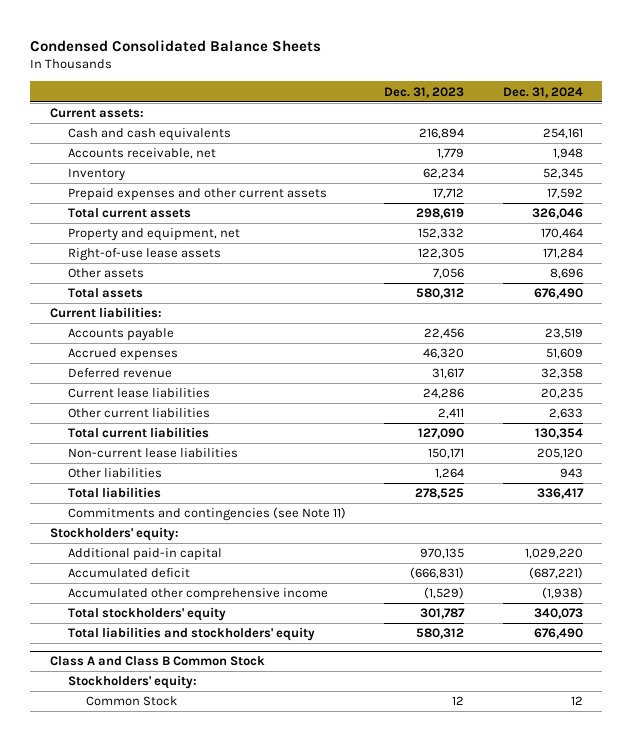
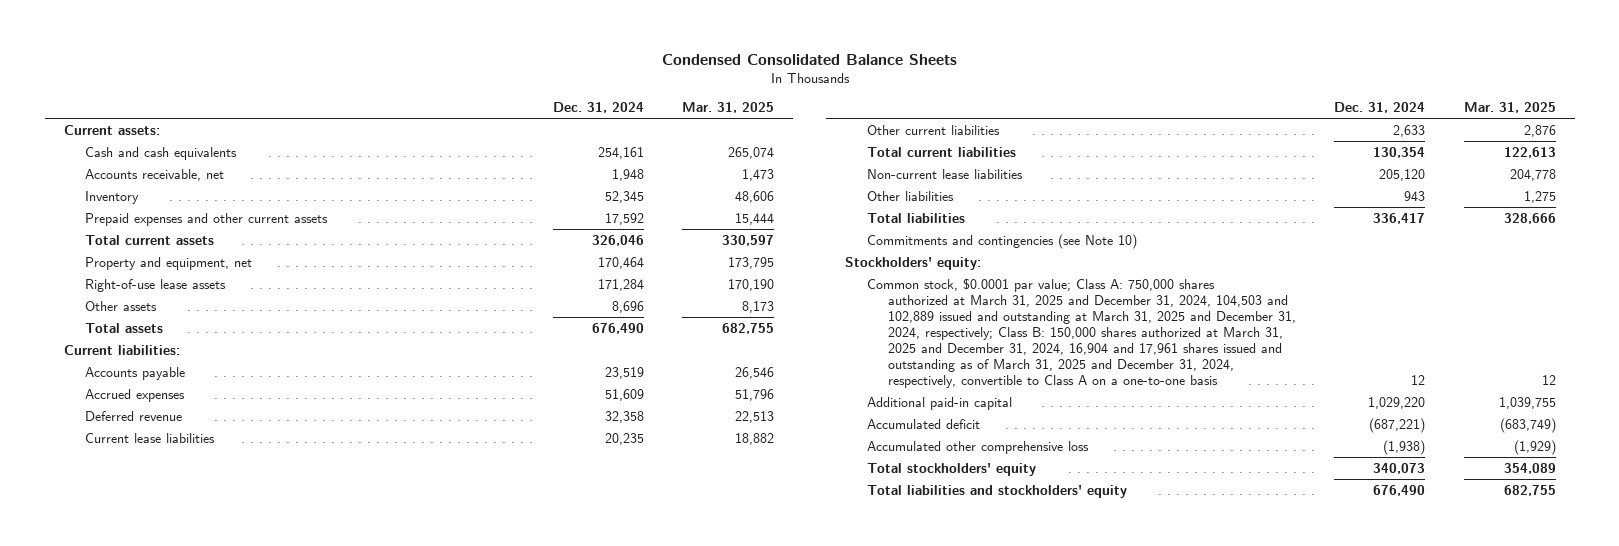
[384,86,465,98] Dec. 31, 2023 -> none
none -> [681,102,774,114] Mar. 31, 2025
[67,507,346,522] Commitments and contingencies (see Note 11) -> [866,233,1137,249] Commitments and contingencies (see Note 10)
none -> [866,277,1297,388] Common stock, $0.0001 par value; Class A: 750,000 shares authorized at March 31, 2025 and December 31, 2024, 104,503 and 102,889 issued and outstanding at March 31, 2025 and December 31, 2024, respectively; Class B: 150,000 shares authorized at March 31, 2025 and December 31, 2024, 16,904 and 17,961 shares issued and outstanding as of March 31, 2025 and December 31, 2024, respectively, convertible to Class A on a one-to-one basis
[67,588,328,602] Accumulated other comprehensive income -> [866,440,1089,454] Accumulated other comprehensive loss
[49,656,265,667] Class A and Class B Common Stock -> none
[67,675,197,690] Stockholders' equity: -> none
[85,696,177,707] Common Stock -> none

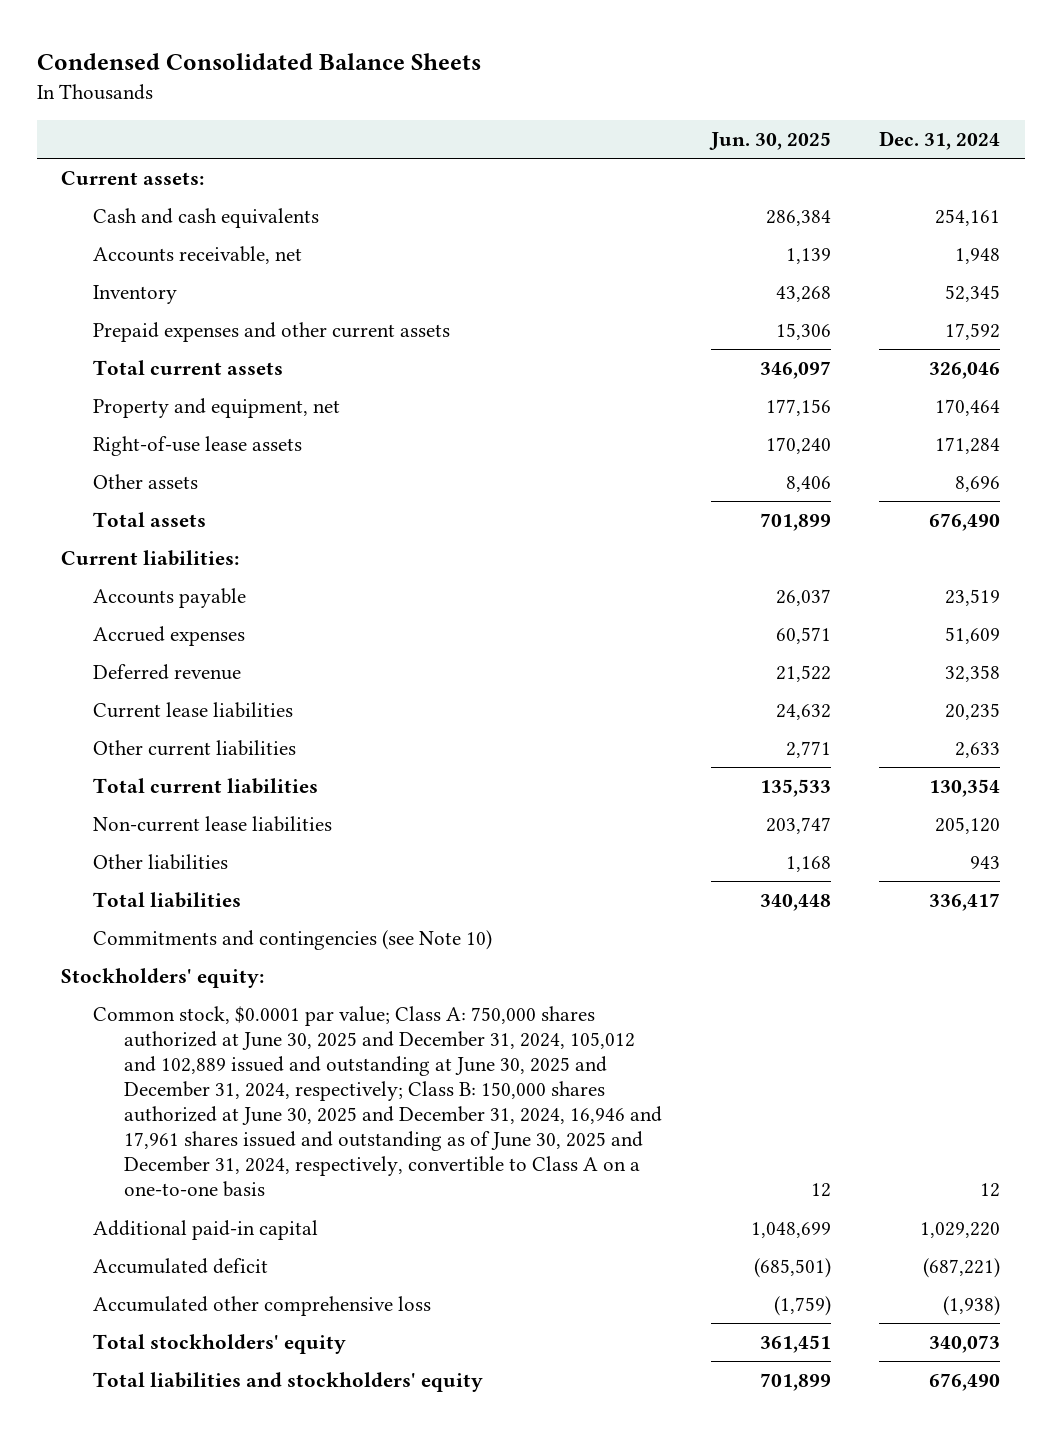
[681,102,774,114] Mar. 31, 2025 -> none
none -> [708,131,831,150] Jun. 30, 2025
[866,277,1297,388] Common stock, $0.0001 par value; Class A: 750,000 shares authorized at March 31, 2025 and December 31, 2024, 104,503 and 102,889 issued and outstanding at March 31, 2025 and December 31, 2024, respectively; Class B: 150,000 shares authorized at March 31, 2025 and December 31, 2024, 16,904 and 17,961 shares issued and outstanding as of March 31, 2025 and December 31, 2024, respectively, convertible to Class A on a one-to-one basis -> [92,1006,663,1198] Common stock, $0.0001 par value; Class A: 750,000 shares authorized at June 30, 2025 and December 31, 2024, 105,012 and 102,889 issued and outstanding at June 30, 2025 and December 31, 2024, respectively; Class B: 150,000 shares authorized at June 30, 2025 and December 31, 2024, 16,946 and 17,961 shares issued and outstanding as of June 30, 2025 and December 31, 2024, respectively, convertible to Class A on a one-to-one basis

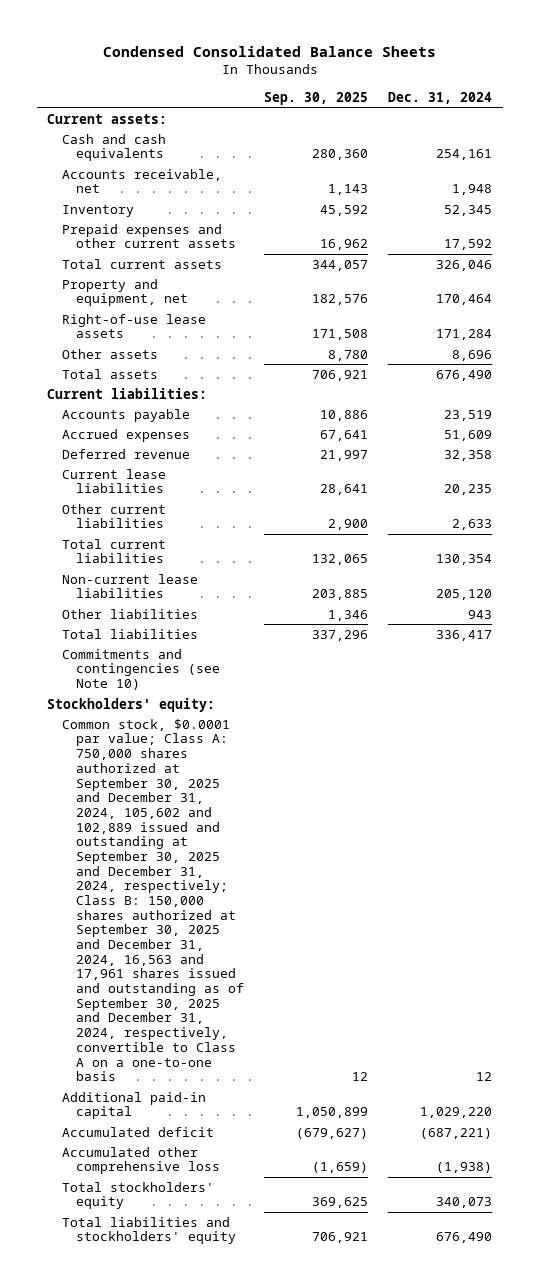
[708,131,831,150] Jun. 30, 2025 -> none
none -> [264,91,369,105] Sep. 30, 2025
[92,1006,663,1198] Common stock, $0.0001 par value; Class A: 750,000 shares authorized at June 30, 2025 and December 31, 2024, 105,012 and 102,889 issued and outstanding at June 30, 2025 and December 31, 2024, respectively; Class B: 150,000 shares authorized at June 30, 2025 and December 31, 2024, 16,946 and 17,961 shares issued and outstanding as of June 30, 2025 and December 31, 2024, respectively, convertible to Class A on a one-to-one basis -> [61,718,245,1082] Common stock, $0.0001 par value; Class A: 750,000 shares authorized at September 30, 2025 and December 31, 2024, 105,602 and 102,889 issued and outstanding at September 30, 2025 and December 31, 2024, respectively; Class B: 150,000 shares authorized at September 30, 2025 and December 31, 2024, 16,563 and 17,961 shares issued and outstanding as of September 30, 2025 and December 31, 2024, respectively, convertible to Class A on a one-to-one basis

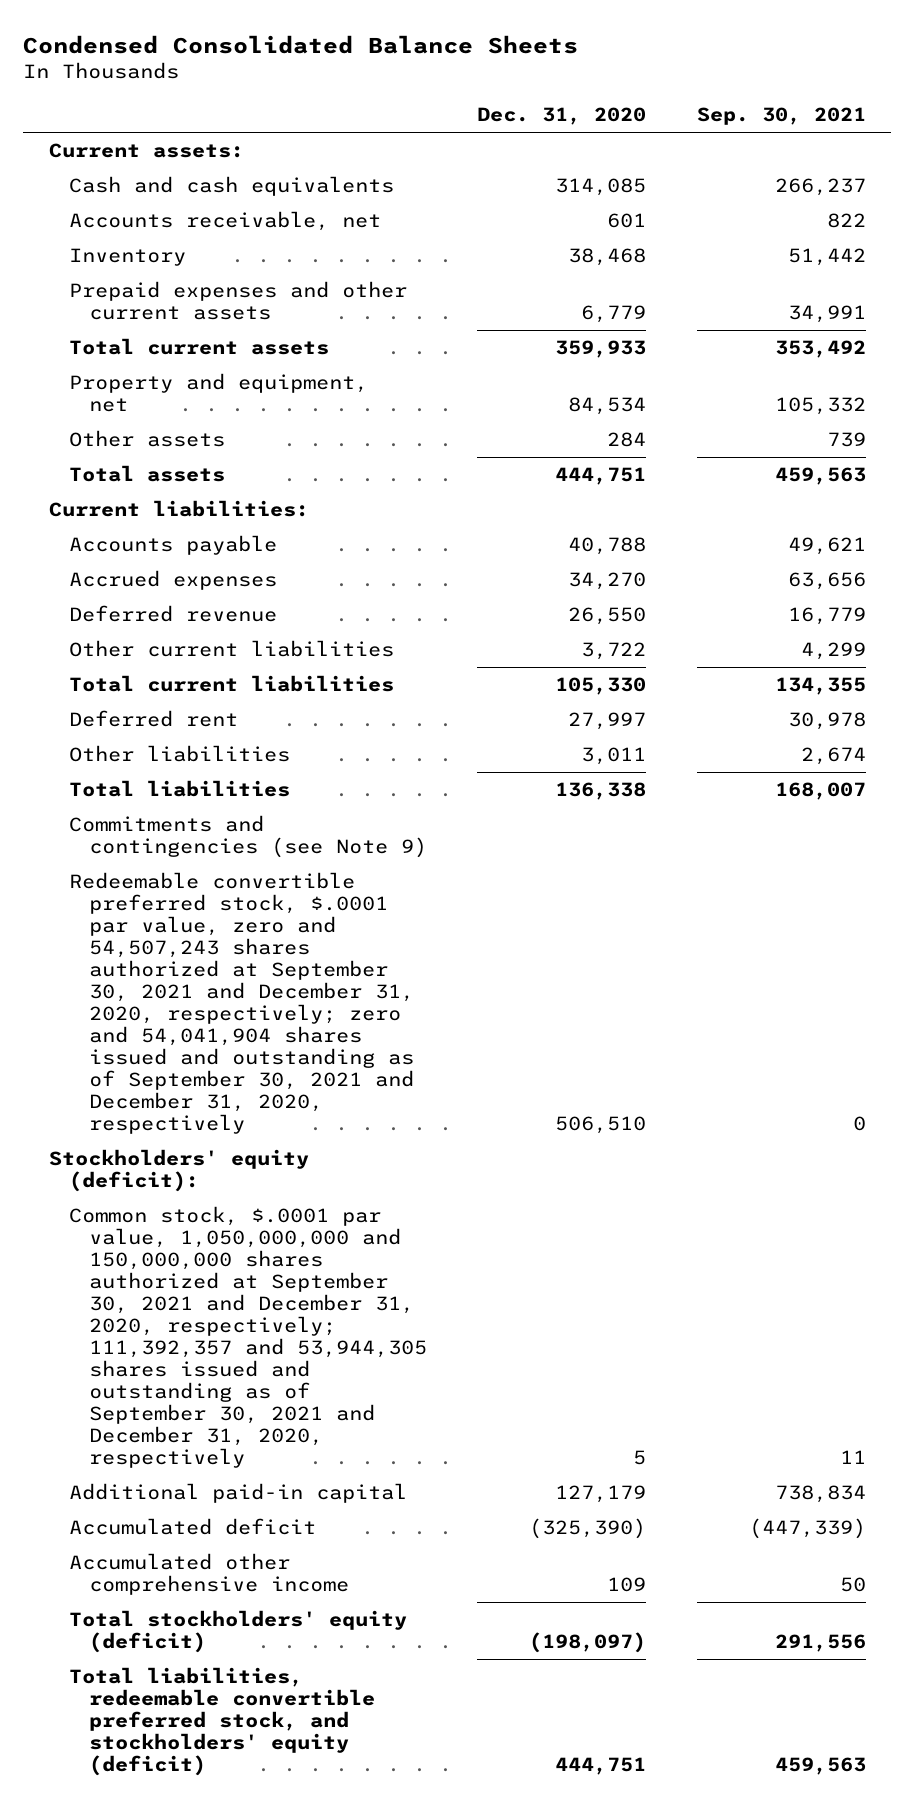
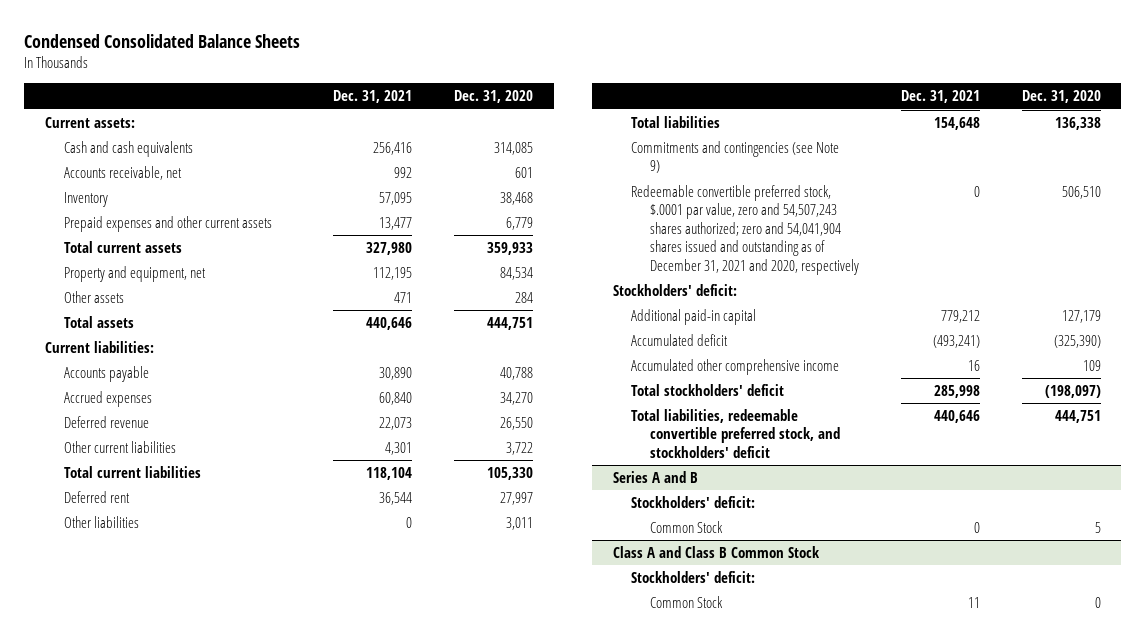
[696,106,866,125] Sep. 30, 2021 -> none
none -> [333,90,413,104] Dec. 31, 2021
[68,1206,427,1469] Common stock, $.0001 par value, 1,050,000,000 and 150,000,000 shares authorized at September 30, 2021 and December 31, 2020, respectively; 111,392,357 and 53,944,305 shares issued and outstanding as of September 30, 2021 and December 31, 2020, respectively -> none
[68,872,414,1135] Redeemable convertible preferred stock, $.0001 par value, zero and 54,507,243 shares authorized at September 30, 2021 and December 31, 2020, respectively; zero and 54,041,904 shares issued and outstanding as of September 30, 2021 and December 31, 2020, respectively -> [631,185,859,275] Redeemable convertible preferred stock, $.0001 par value, zero and 54,507,243 shares authorized; zero and 54,041,904 shares issued and outstanding as of December 31, 2021 and 2020, respectively
[48,1149,309,1193] Stockholders' equity (deficit): -> [612,284,737,297] Stockholders' deficit:
[68,1610,407,1654] Total stockholders' equity (deficit) -> [631,384,785,397] Total stockholders' deficit
[68,1667,375,1777] Total liabilities, redeemable convertible preferred stock, and stockholders' equity (deficit) -> [631,409,840,458] Total liabilities, redeemable convertible preferred stock, and stockholders' deficit
none -> [612,471,698,484] Series A and B
none -> [631,496,756,509] Stockholders' deficit:
none -> [649,521,723,534] Common Stock
none -> [612,546,820,559] Class A and Class B Common Stock
none -> [631,571,756,584] Stockholders' deficit:
none -> [649,596,723,609] Common Stock

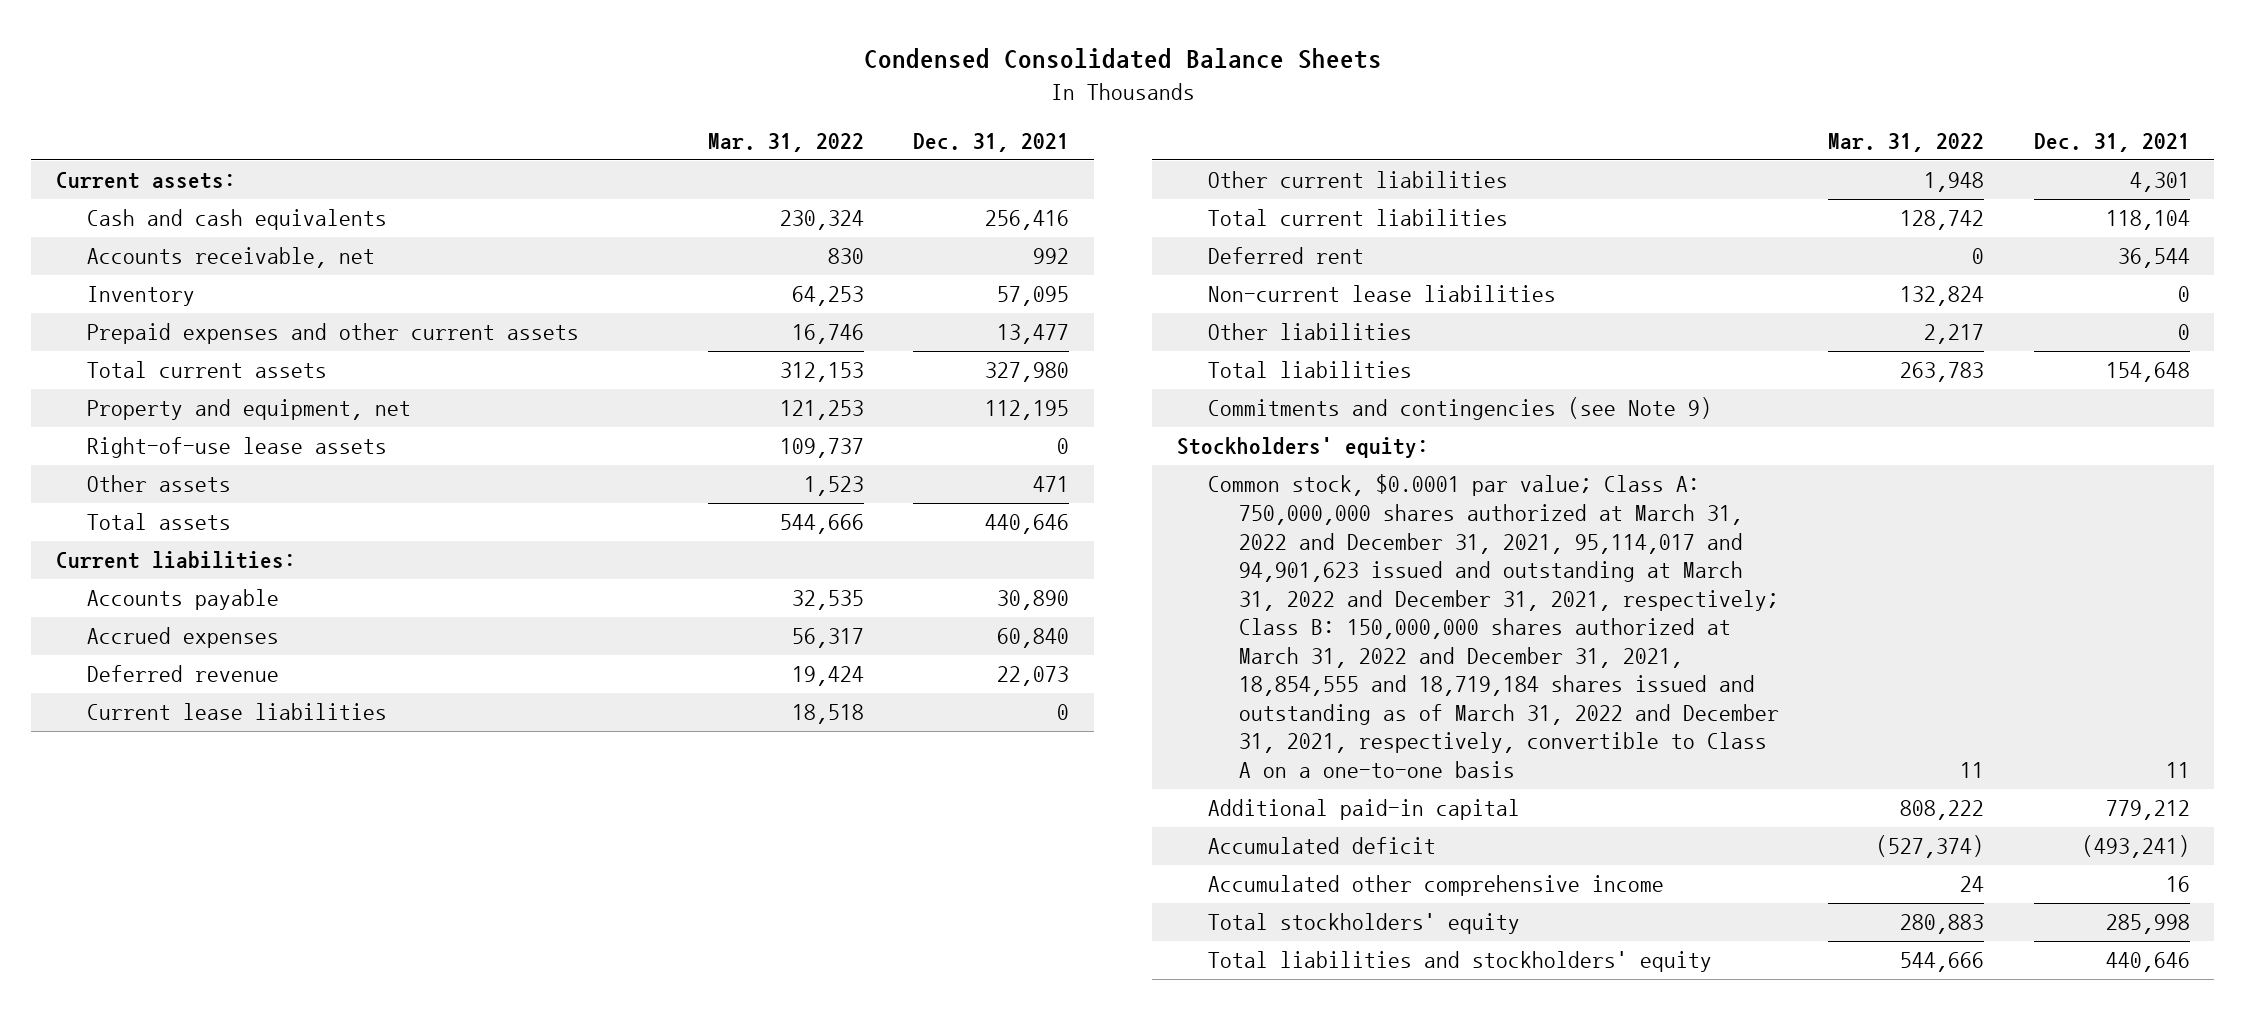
[454,90,534,104] Dec. 31, 2020 -> none
none -> [707,133,864,153] Mar. 31, 2022
none -> [86,437,387,459] Right-of-use lease assets
none -> [86,703,387,721] Current lease liabilities
none -> [1207,285,1556,303] Non-current lease liabilities
[631,185,859,275] Redeemable convertible preferred stock, $.0001 par value, zero and 54,507,243 shares authorized; zero and 54,041,904 shares issued and outstanding as of December 31, 2021 and 2020, respectively -> none
[612,284,737,297] Stockholders' deficit: -> [1176,437,1429,459] Stockholders' equity:
none -> [1207,474,1779,779] Common stock, $0.0001 par value; Class A: 750,000,000 shares authorized at March 31, 2022 and December 31, 2021, 95,114,017 and 94,901,623 issued and outstanding at March 31, 2022 and December 31, 2021, respectively; Class B: 150,000,000 shares authorized at March 31, 2022 and December 31, 2021, 18,854,555 and 18,719,184 shares issued and outstanding as of March 31, 2022 and December 31, 2021, respectively, convertible to Class A on a one-to-one basis
[612,471,698,484] Series A and B -> none
[631,496,756,509] Stockholders' deficit: -> none
[649,521,723,534] Common Stock -> none
[612,546,820,559] Class A and Class B Common Stock -> none
[631,571,756,584] Stockholders' deficit: -> none
[649,596,723,609] Common Stock -> none
[631,384,785,397] Total stockholders' deficit -> [1207,913,1520,935] Total stockholders' equity
[631,409,840,458] Total liabilities, redeemable convertible preferred stock, and stockholders' deficit -> [1207,951,1712,973] Total liabilities and stockholders' equity

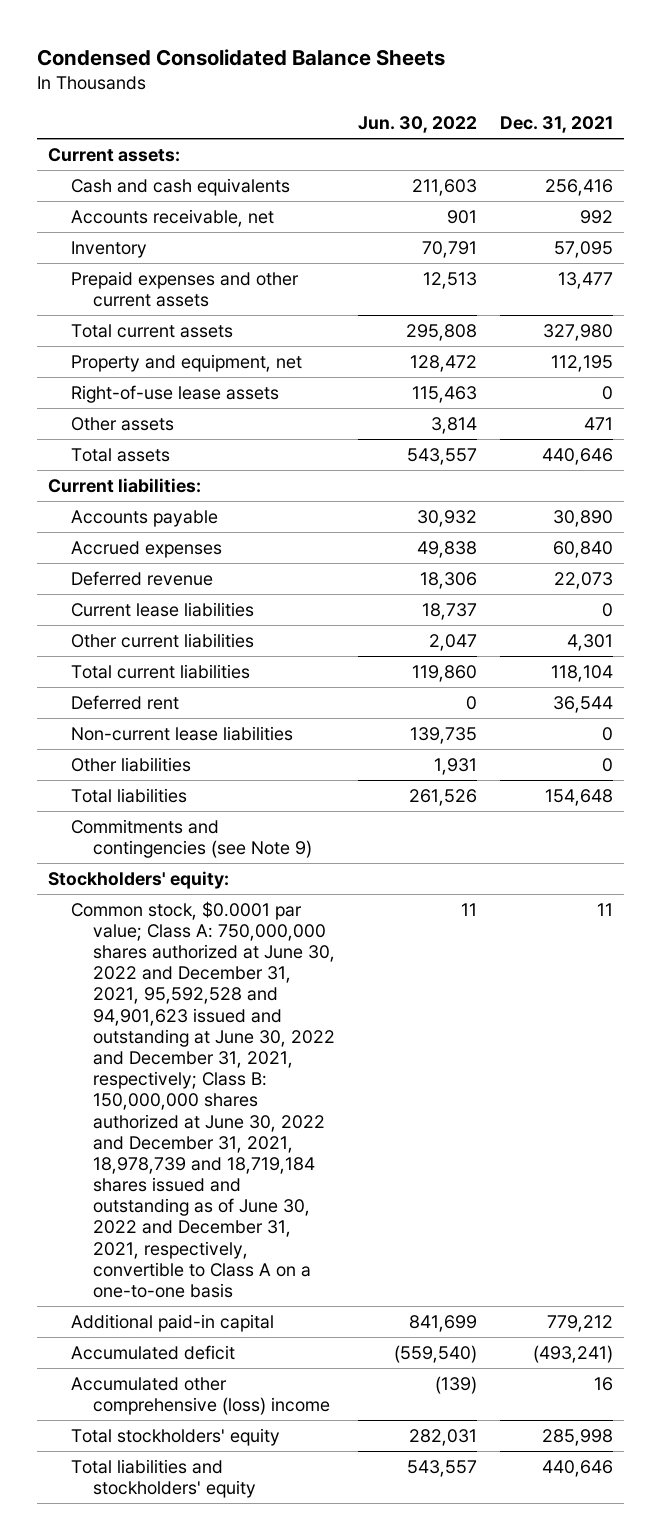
[707,133,864,153] Mar. 31, 2022 -> none
none -> [358,116,478,134] Jun. 30, 2022
[1207,474,1779,779] Common stock, $0.0001 par value; Class A: 750,000,000 shares authorized at March 31, 2022 and December 31, 2021, 95,114,017 and 94,901,623 issued and outstanding at March 31, 2022 and December 31, 2021, respectively; Class B: 150,000,000 shares authorized at March 31, 2022 and December 31, 2021, 18,854,555 and 18,719,184 shares issued and outstanding as of March 31, 2022 and December 31, 2021, respectively, convertible to Class A on a one-to-one basis -> [70,900,336,1298] Common stock, $0.0001 par value; Class A: 750,000,000 shares authorized at June 30, 2022 and December 31, 2021, 95,592,528 and 94,901,623 issued and outstanding at June 30, 2022 and December 31, 2021, respectively; Class B: 150,000,000 shares authorized at June 30, 2022 and December 31, 2021, 18,978,739 and 18,719,184 shares issued and outstanding as of June 30, 2022 and December 31, 2021, respectively, convertible to Class A on a one-to-one basis
[1207,875,1664,897] Accumulated other comprehensive income -> [70,1376,331,1415] Accumulated other comprehensive (loss) income

